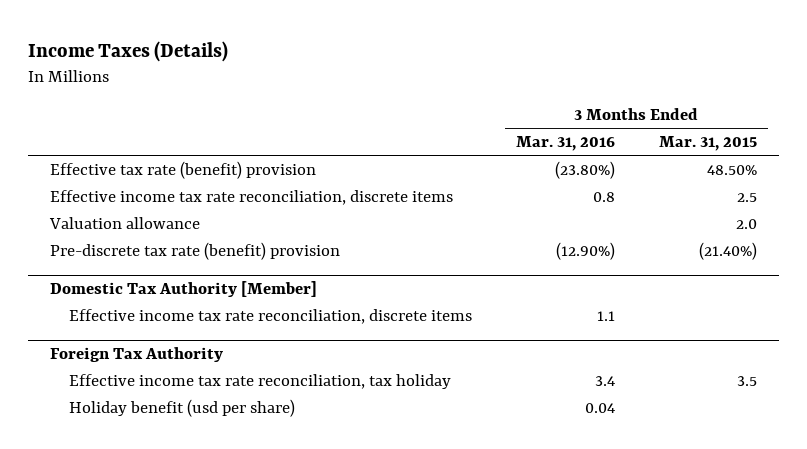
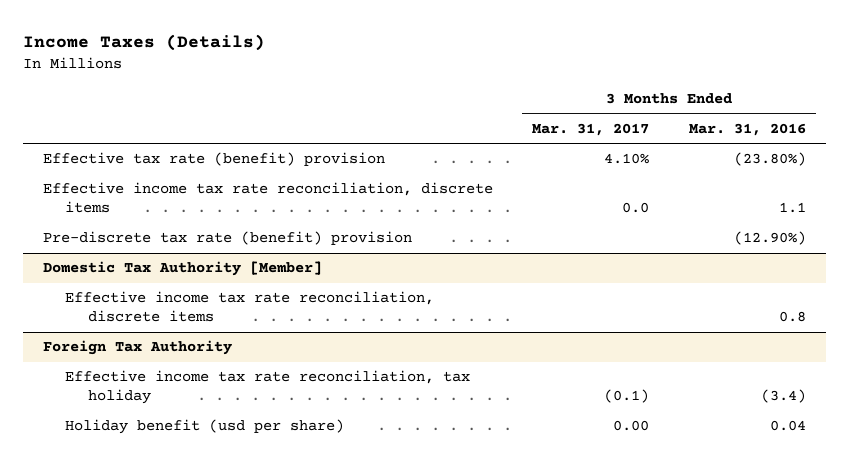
[658,135,757,151] Mar. 31, 2015 -> none
none -> [532,122,650,136] Mar. 31, 2017
[49,216,201,229] Valuation allowance -> none
[592,191,615,202] 0.8 -> [778,202,806,214] 1.1
[596,310,615,321] 1.1 -> [778,311,806,323] 0.8
[594,375,615,386] 3.4 -> [760,389,806,404] (3.4)

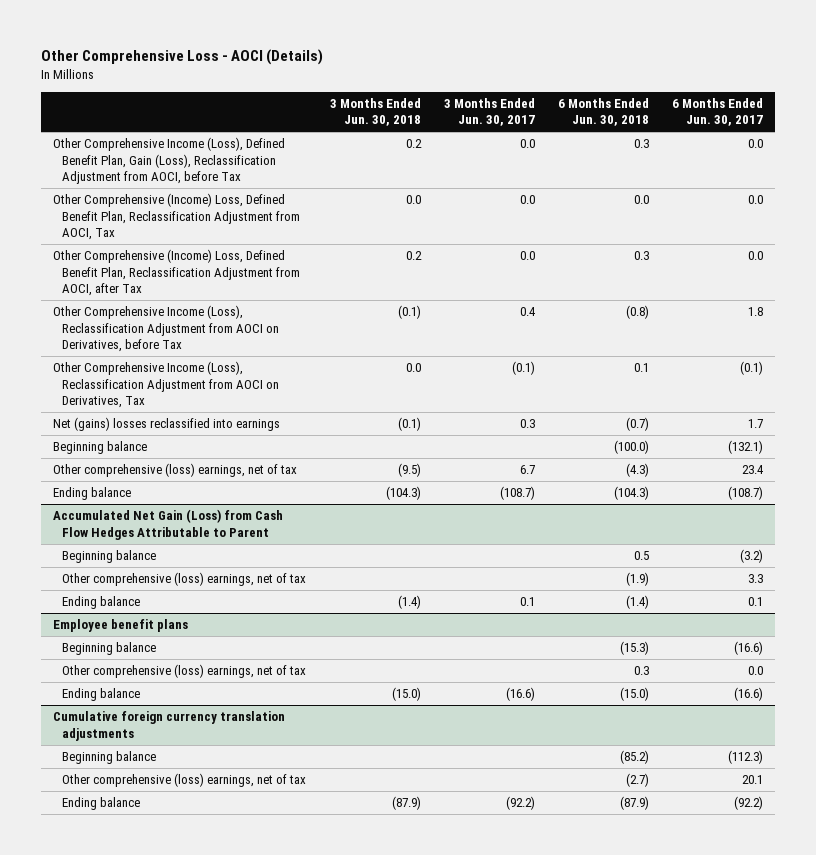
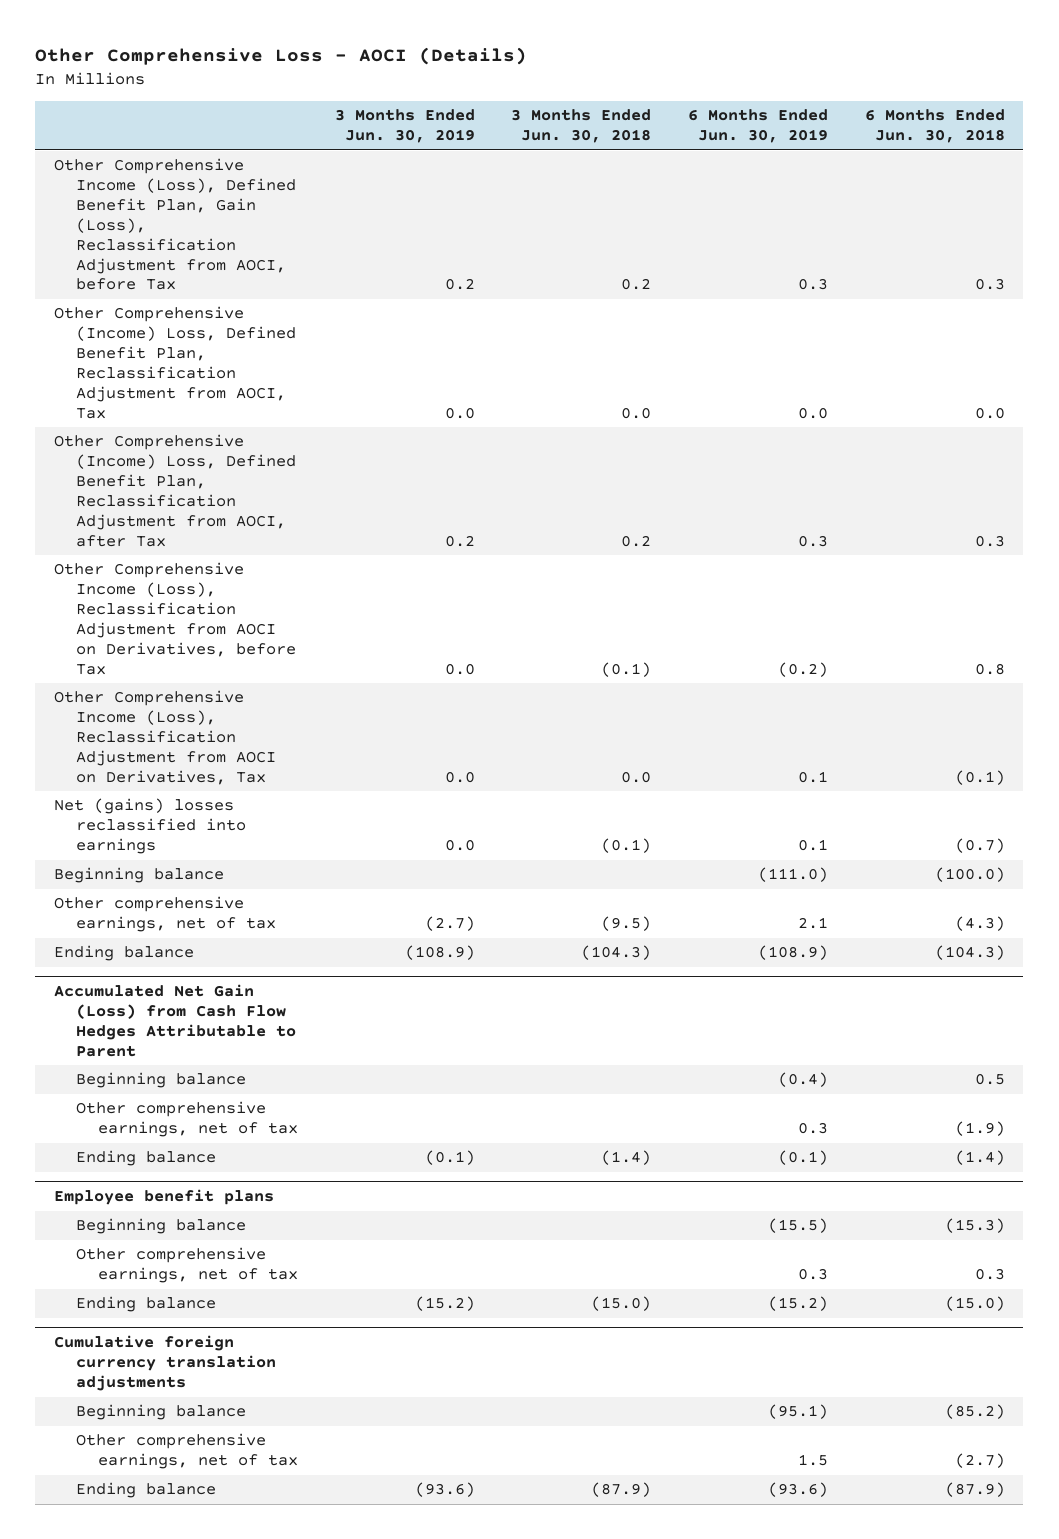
[443,97,535,127] 3 Months Ended Jun. 30, 2017 -> none
[672,97,764,127] 6 Months Ended Jun. 30, 2017 -> none
none -> [334,109,475,144] 3 Months Ended Jun. 30, 2019
none -> [688,109,829,144] 6 Months Ended Jun. 30, 2019
[626,305,650,320] (0.8) -> [974,662,1005,675] 0.8
[634,363,650,373] 0.1 -> [954,769,1005,785] (0.1)
[53,463,298,478] Other comprehensive (loss) earnings, net of tax -> [53,896,276,933] Other comprehensive earnings, net of tax
[62,572,307,587] Other comprehensive (loss) earnings, net of tax -> [75,1101,298,1138] Other comprehensive earnings, net of tax
[62,664,307,679] Other comprehensive (loss) earnings, net of tax -> [75,1247,298,1284] Other comprehensive earnings, net of tax
[62,773,307,788] Other comprehensive (loss) earnings, net of tax -> [75,1433,298,1470] Other comprehensive earnings, net of tax

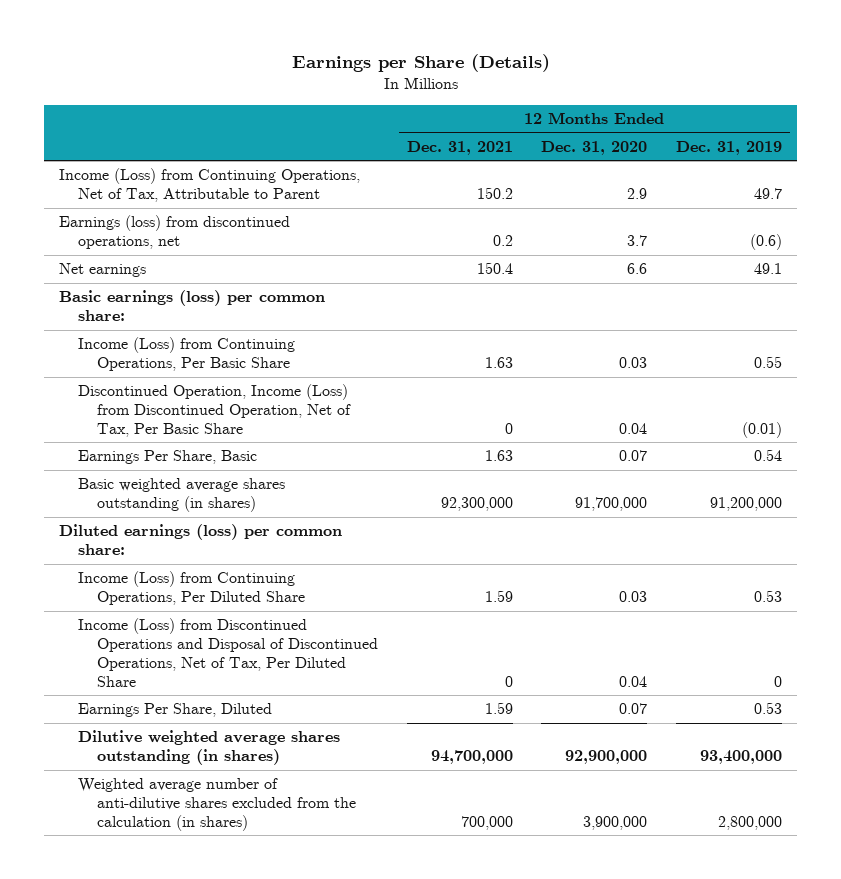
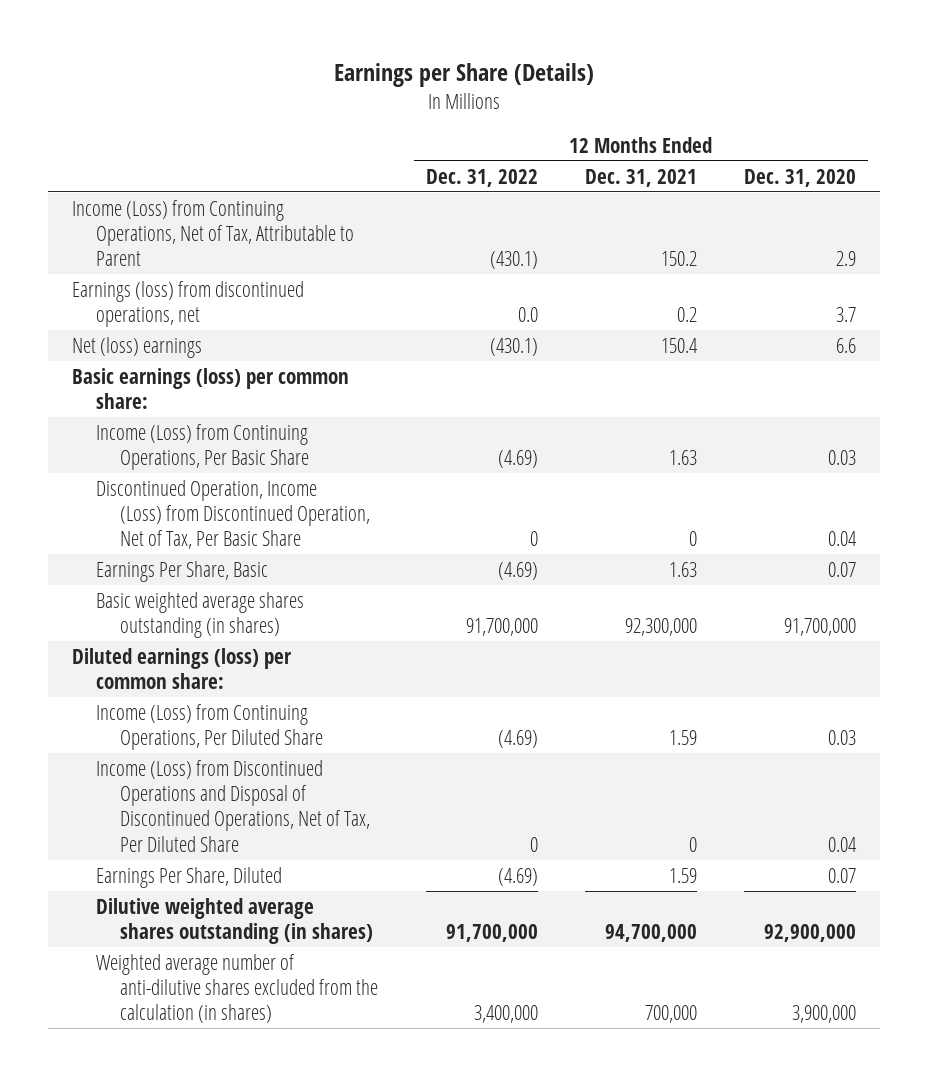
[676,140,783,155] Dec. 31, 2019 -> none
none -> [425,168,538,187] Dec. 31, 2022
[58,263,146,278] Net earnings -> [71,336,202,358] Net (loss) earnings

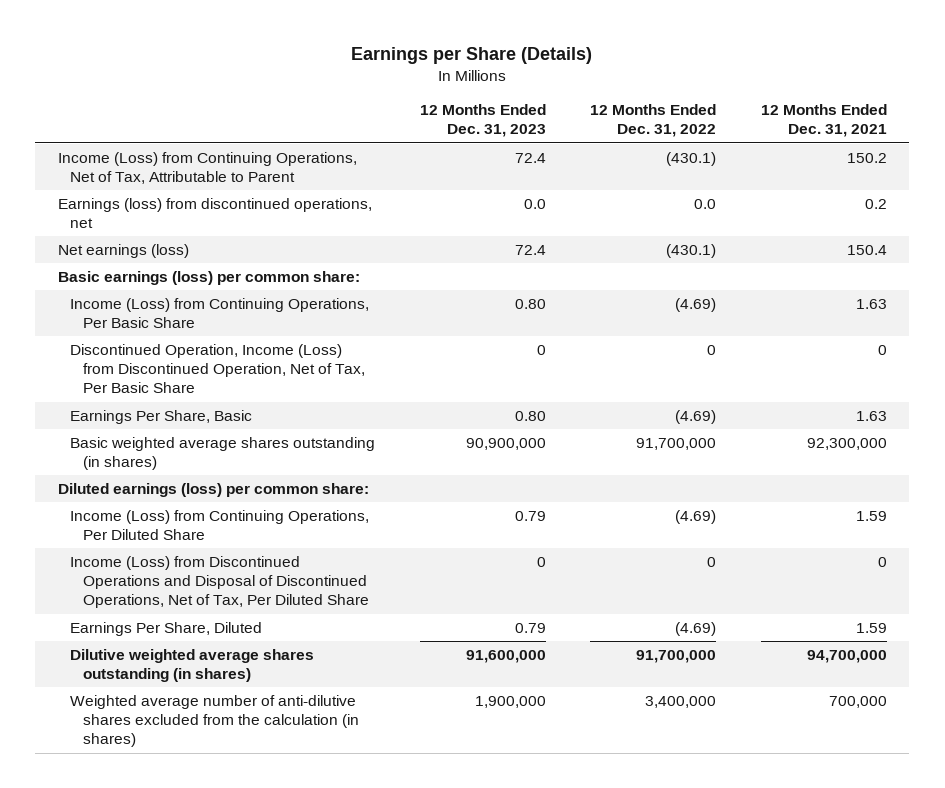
[743,168,856,187] Dec. 31, 2020 -> none
none -> [419,104,546,138] 12 Months Ended Dec. 31, 2023
[71,336,202,358] Net (loss) earnings -> [57,244,189,259] Net earnings (loss)

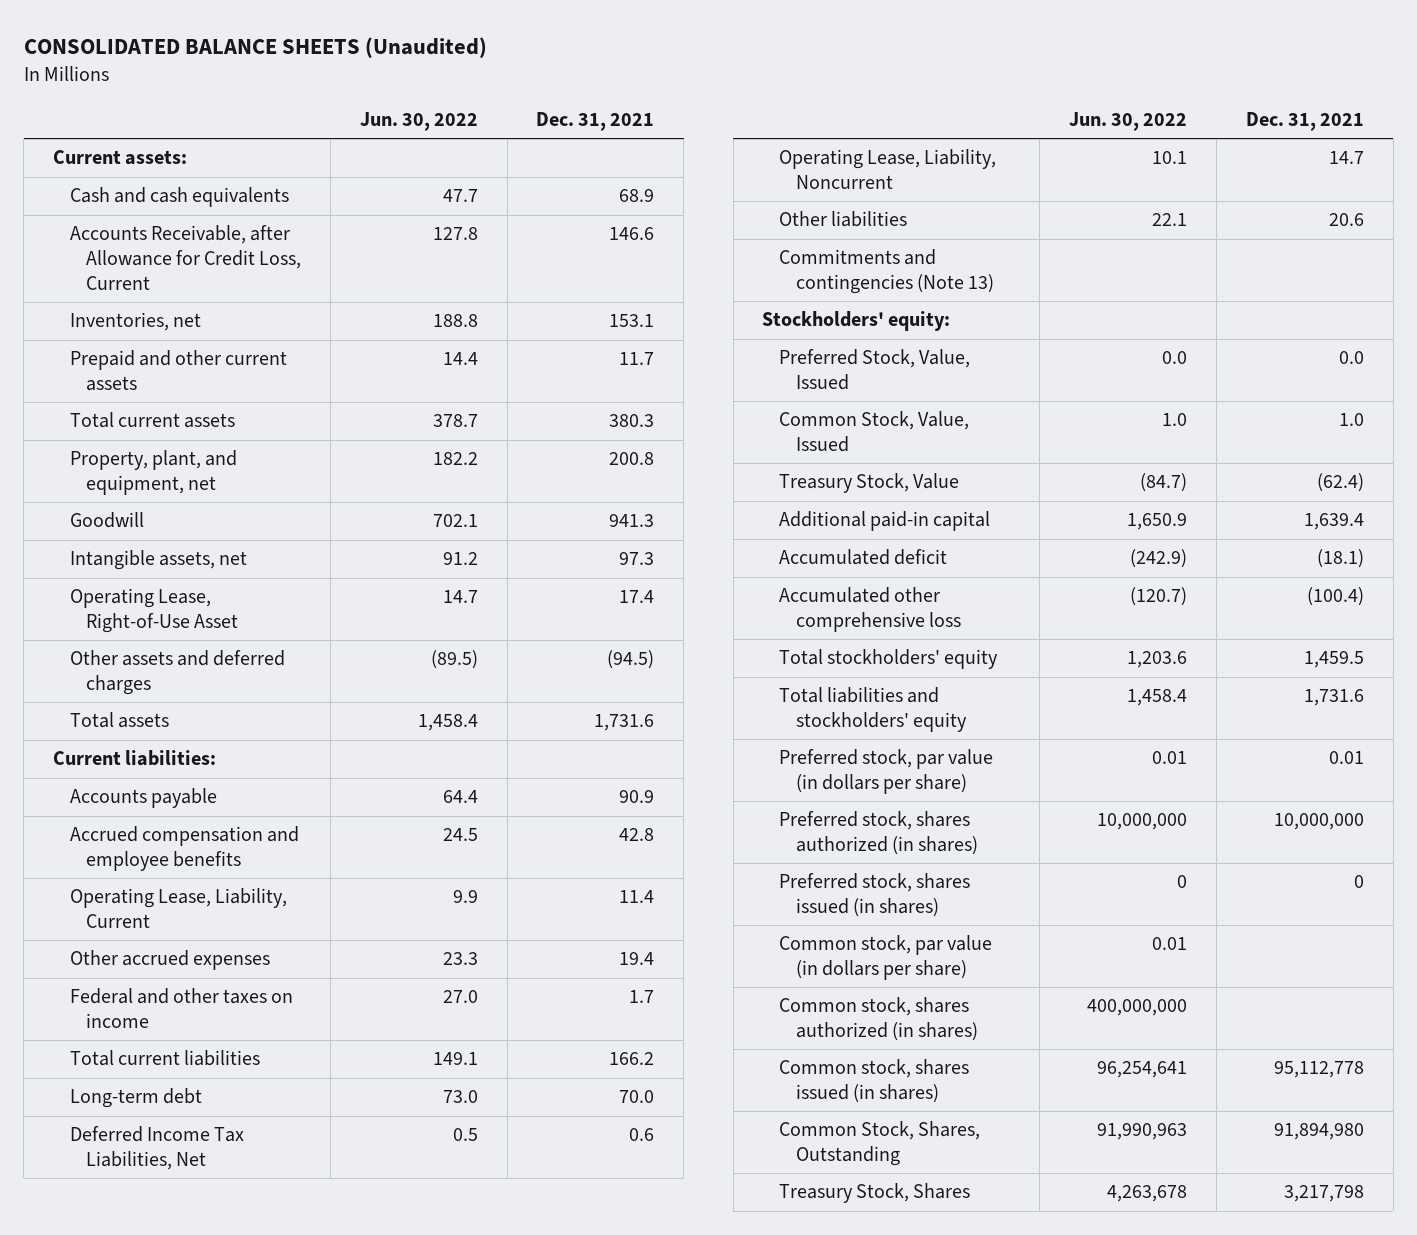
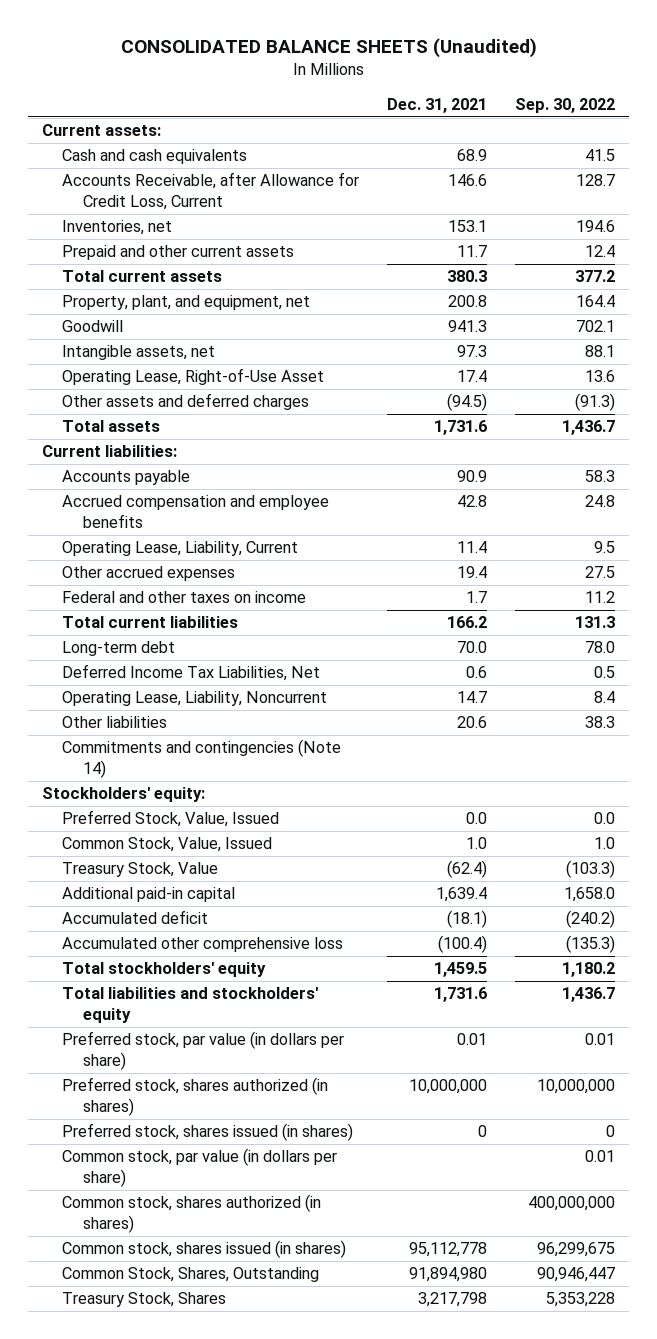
[359,112,478,132] Jun. 30, 2022 -> none
none -> [515,98,616,114] Sep. 30, 2022
[779,249,994,295] Commitments and contingencies (Note 13) -> [62,739,342,779] Commitments and contingencies (Note 14)

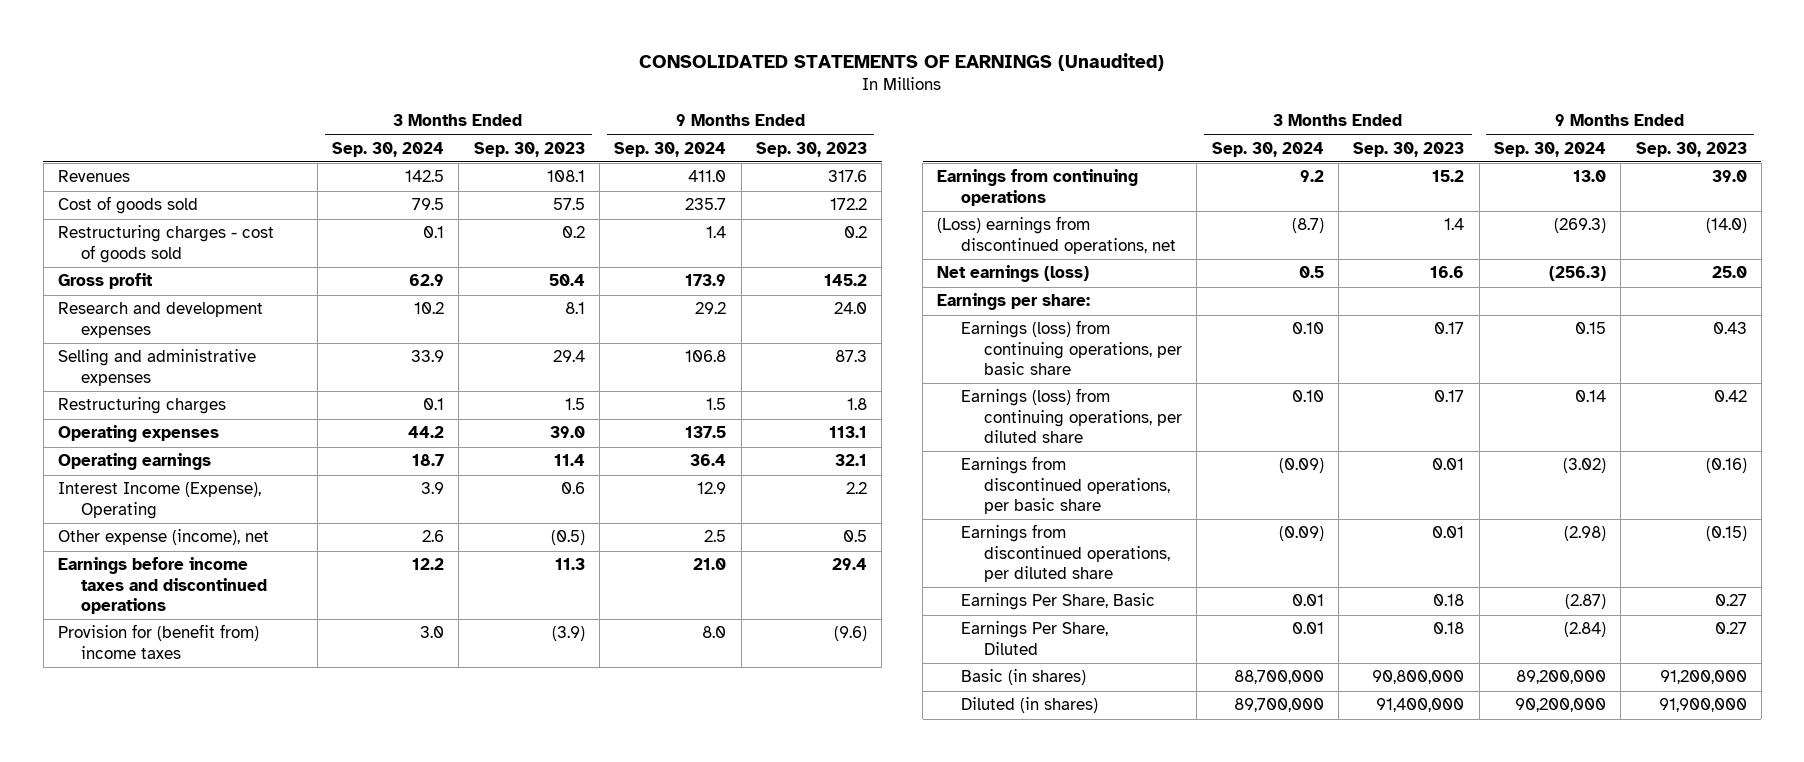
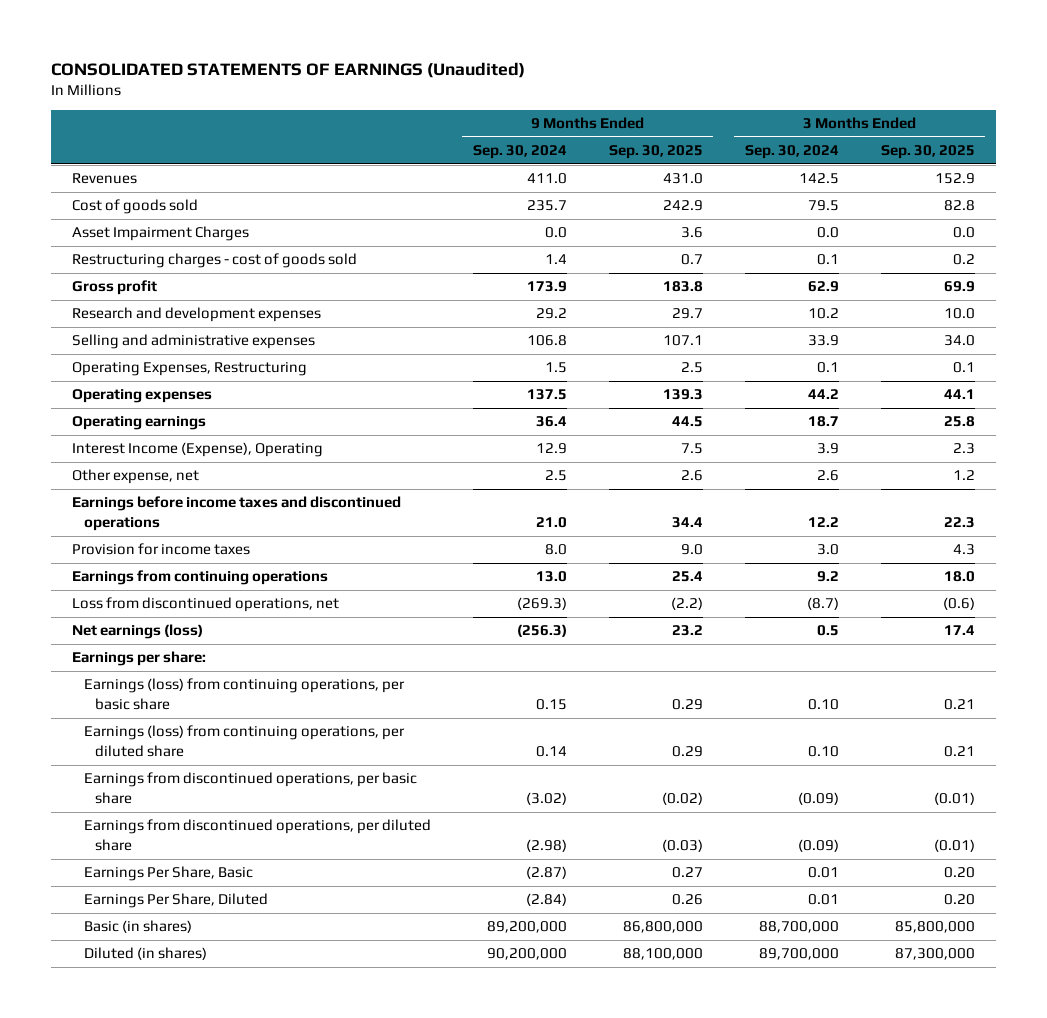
[473,141,585,157] Sep. 30, 2023 -> none
[755,141,867,157] Sep. 30, 2023 -> none
none -> [608,145,703,160] Sep. 30, 2025
none -> [880,145,975,160] Sep. 30, 2025
none -> [72,226,250,242] Asset Impairment Charges
[57,397,226,415] Restructuring charges -> [72,362,308,377] Operating Expenses, Restructuring
[57,529,269,546] Other expense (income), net -> [72,469,200,485] Other expense, net
[57,624,259,659] Provision for (benefit from) income taxes -> [72,543,251,556] Provision for income taxes
[937,216,1176,254] (Loss) earnings from discontinued operations, net -> [72,597,340,613] Loss from discontinued operations, net

